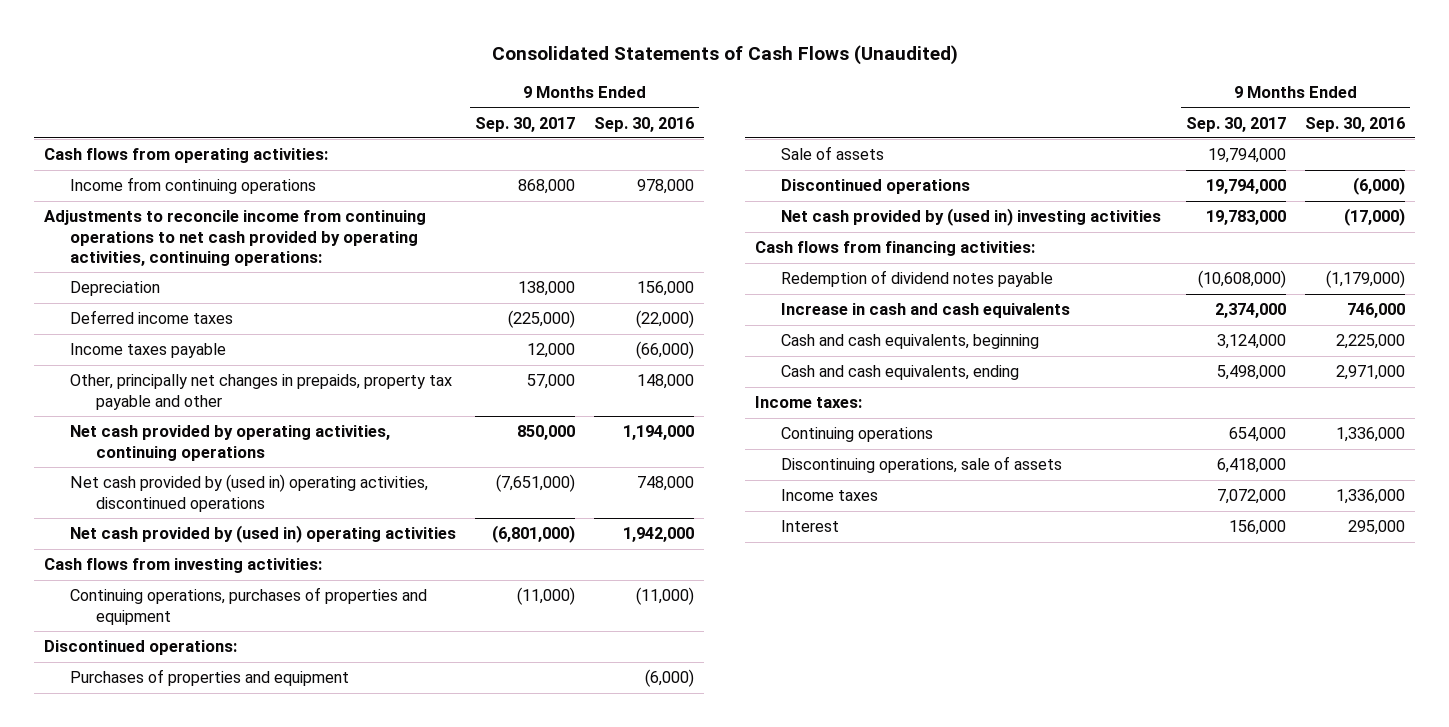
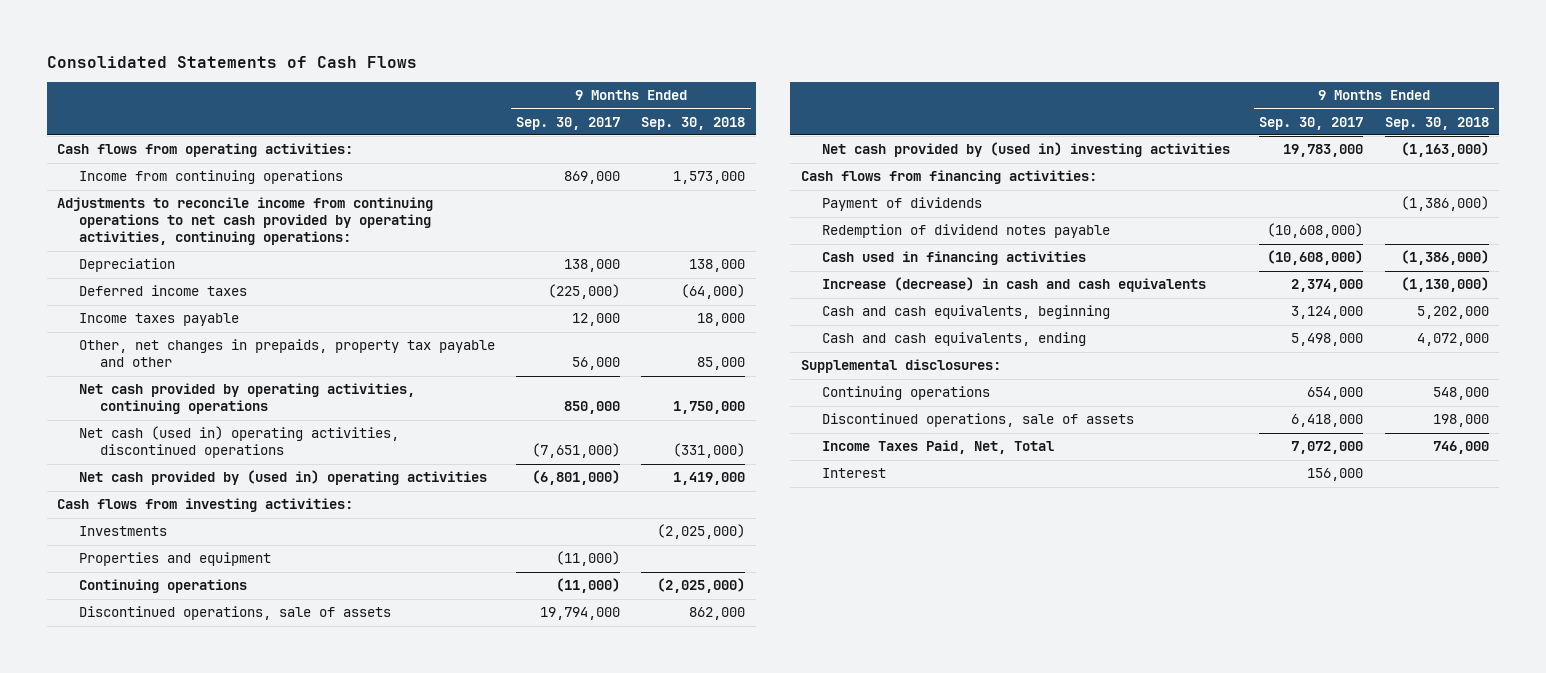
[491,45,958,66] Consolidated Statements of Cash Flows (Unaudited) -> [46,55,417,68] Consolidated Statements of Cash Flows
[594,116,695,132] Sep. 30, 2016 -> none
none -> [641,116,746,130] Sep. 30, 2018
[518,179,576,195] 868,000 -> [563,171,620,185] 869,000
[69,374,452,410] Other, principally net changes in prepaids, property tax payable and other -> [78,339,495,368] Other, net changes in prepaids, property tax payable and other
[527,374,576,390] 57,000 -> [571,357,620,371] 56,000
[69,474,428,512] Net cash provided by (used in) operating activities, discontinued operations -> [78,426,399,459] Net cash (used in) operating activities, discontinued operations
[43,640,237,656] Discontinued operations: -> none
[69,669,349,687] Purchases of properties and equipment -> none
[780,179,970,195] Discontinued operations -> none
none -> [78,526,167,537] Investments
[69,587,427,625] Continuing operations, purchases of properties and equipment -> [78,552,271,567] Properties and equipment
none -> [78,579,247,594] Continuing operations
[780,146,884,161] Sale of assets -> [78,606,391,621] Discontinued operations, sale of assets
none -> [821,197,982,212] Payment of dividends
none -> [821,251,1086,266] Cash used in financing activities
[780,303,1070,319] Increase in cash and cash equivalents -> [821,277,1206,293] Increase (decrease) in cash and cash equivalents
[754,396,862,409] Income taxes: -> none
none -> [800,359,1001,374] Supplemental disclosures:
[780,456,1062,474] Discontinuing operations, sale of assets -> [821,413,1134,428] Discontinued operations, sale of assets
[780,489,878,502] Income taxes -> [821,440,1054,455] Income Taxes Paid, Net, Total

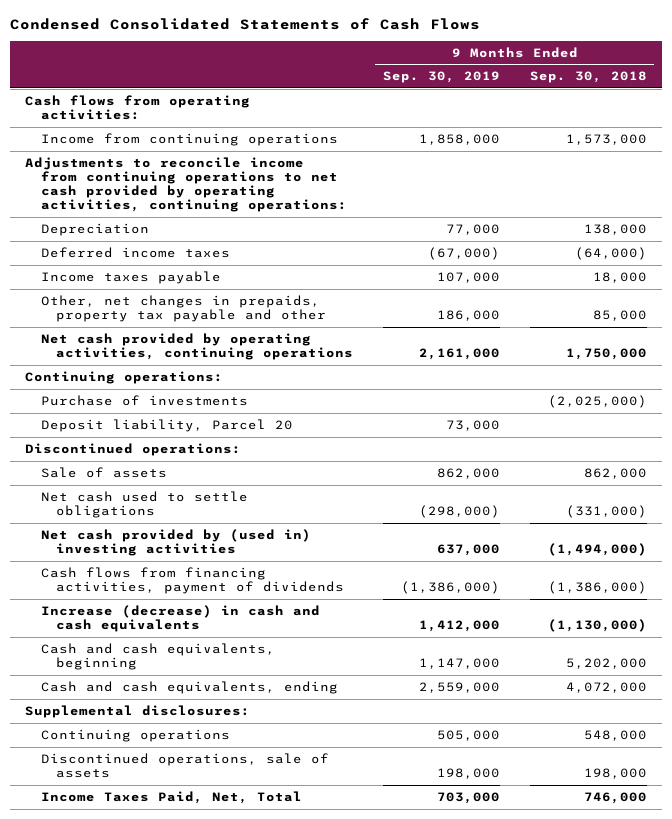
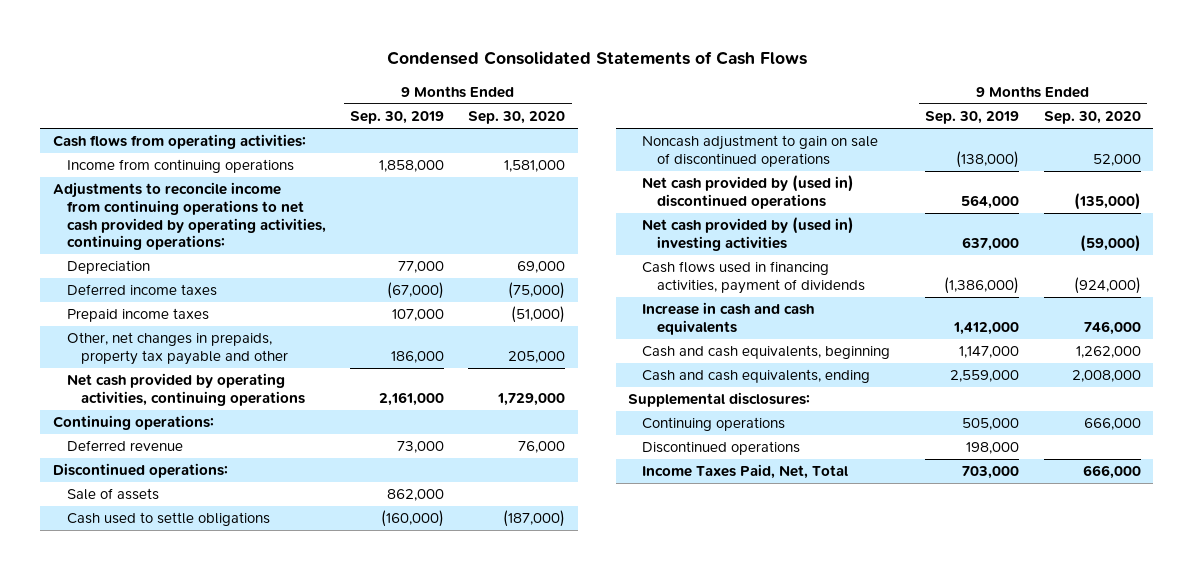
[529,71,647,84] Sep. 30, 2018 -> none
none -> [468,111,566,125] Sep. 30, 2020
[40,270,221,284] Income taxes payable -> [66,308,209,323] Prepaid income taxes
[40,394,248,406] Purchase of investments -> none
[40,418,293,432] Deposit liability, Parcel 20 -> none
none -> [66,440,183,452] Deferred revenue
none -> [66,512,270,527] Cash used to settle obligations
none -> [642,135,879,168] Noncash adjustment to gain on sale of discontinued operations
[40,490,248,519] Net cash used to settle obligations -> [642,175,855,210] Net cash provided by (used in) discontinued operations
[418,505,500,519] (298,000) -> [961,195,1020,210] 564,000
[40,566,344,595] Cash flows from financing activities, payment of dividends -> [642,261,865,295] Cash flows used in financing activities, payment of dividends
[40,604,320,633] Increase (decrease) in cash and cash equivalents -> [642,302,815,336] Increase in cash and cash equivalents
[40,752,329,779] Discontinued operations, sale of assets -> [642,441,801,456] Discontinued operations

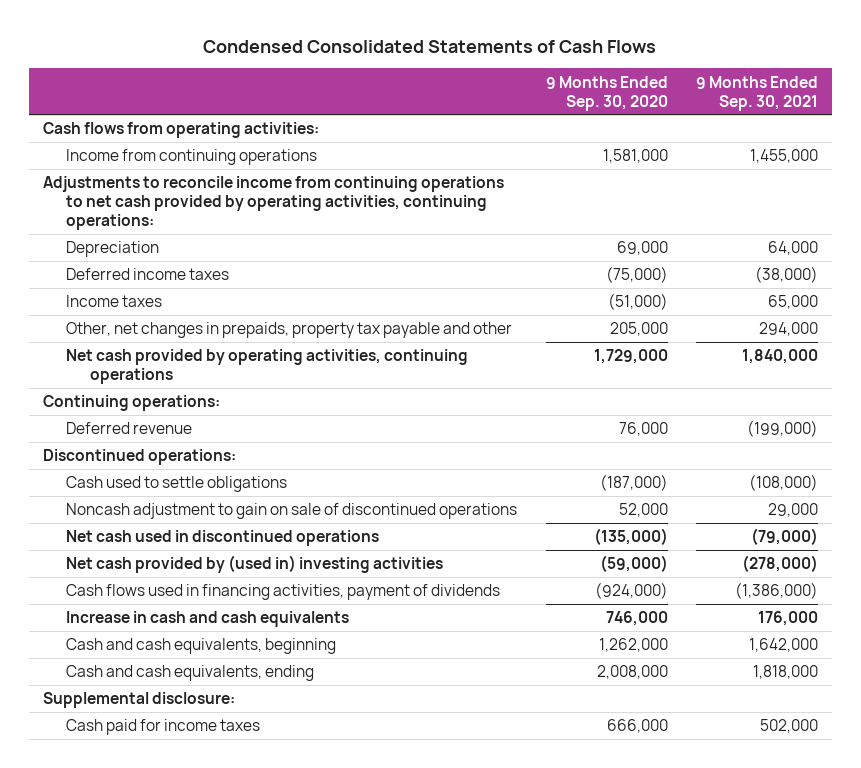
[350,111,445,125] Sep. 30, 2019 -> none
none -> [695,75,818,111] 9 Months Ended Sep. 30, 2021
[66,308,209,323] Prepaid income taxes -> [66,295,163,308] Income taxes
[66,488,159,501] Sale of assets -> none
[642,175,855,210] Net cash provided by (used in) discontinued operations -> [66,530,380,547] Net cash used in discontinued operations
[642,417,786,432] Continuing operations -> none
[642,441,801,456] Discontinued operations -> none
[627,392,810,408] Supplemental disclosures: -> [42,692,235,709] Supplemental disclosure:
[642,464,849,480] Income Taxes Paid, Net, Total -> [66,719,261,736] Cash paid for income taxes

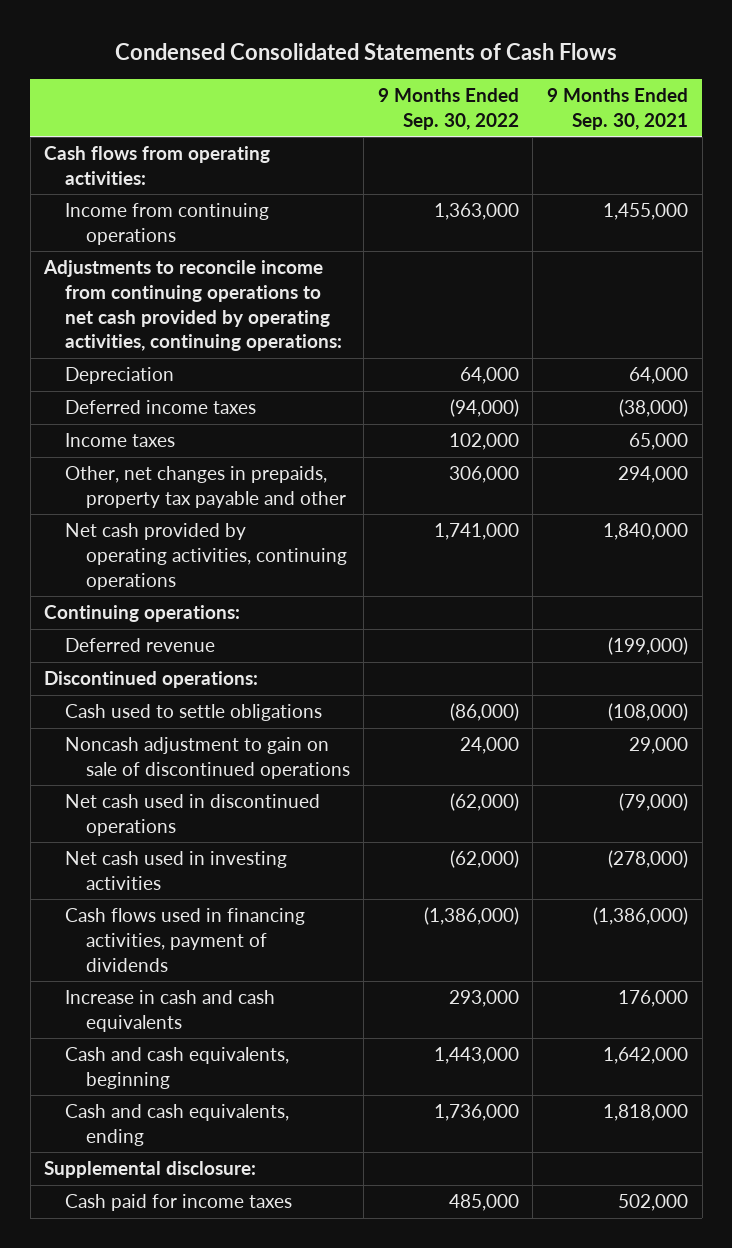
[545,75,668,111] 9 Months Ended Sep. 30, 2020 -> none
none -> [377,88,519,130] 9 Months Ended Sep. 30, 2022
[66,555,444,574] Net cash provided by (used in) investing activities -> [64,851,287,890] Net cash used in investing activities

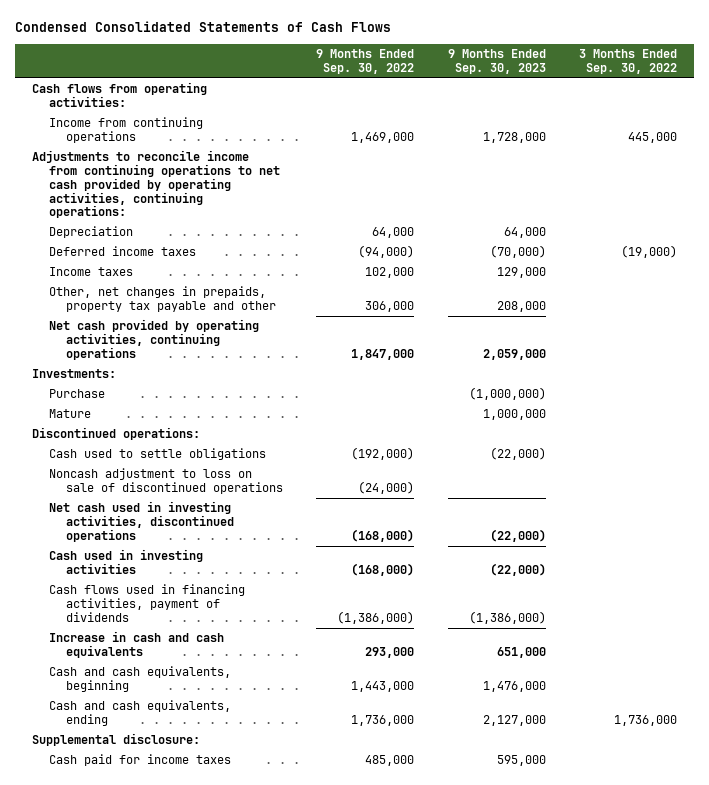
[547,88,689,130] 9 Months Ended Sep. 30, 2021 -> none
none -> [447,49,546,74] 9 Months Ended Sep. 30, 2023
none -> [579,49,678,74] 3 Months Ended Sep. 30, 2022
[433,203,519,221] 1,363,000 -> [351,131,415,143] 1,469,000
[44,605,241,623] Continuing operations: -> none
[64,638,215,653] Deferred revenue -> none
[433,523,519,541] 1,741,000 -> [351,348,415,360] 1,847,000
none -> [31,369,116,379] Investments:
none -> [48,389,105,399] Purchase
none -> [48,409,91,419] Mature
[449,703,519,722] (86,000) -> [351,447,415,461] (192,000)
[64,737,350,779] Noncash adjustment to gain on sale of discontinued operations -> [48,468,283,494] Noncash adjustment to loss on sale of discontinued operations
[459,737,519,755] 24,000 -> [358,480,415,494] (24,000)
[64,794,320,836] Net cash used in discontinued operations -> [48,501,234,542] Net cash used in investing activities, discontinued operations
[449,793,519,812] (62,000) -> [351,528,415,542] (168,000)
[64,851,287,890] Net cash used in investing activities -> [48,549,203,574] Cash used in investing activities
[449,850,519,869] (62,000) -> [351,562,415,576] (168,000)

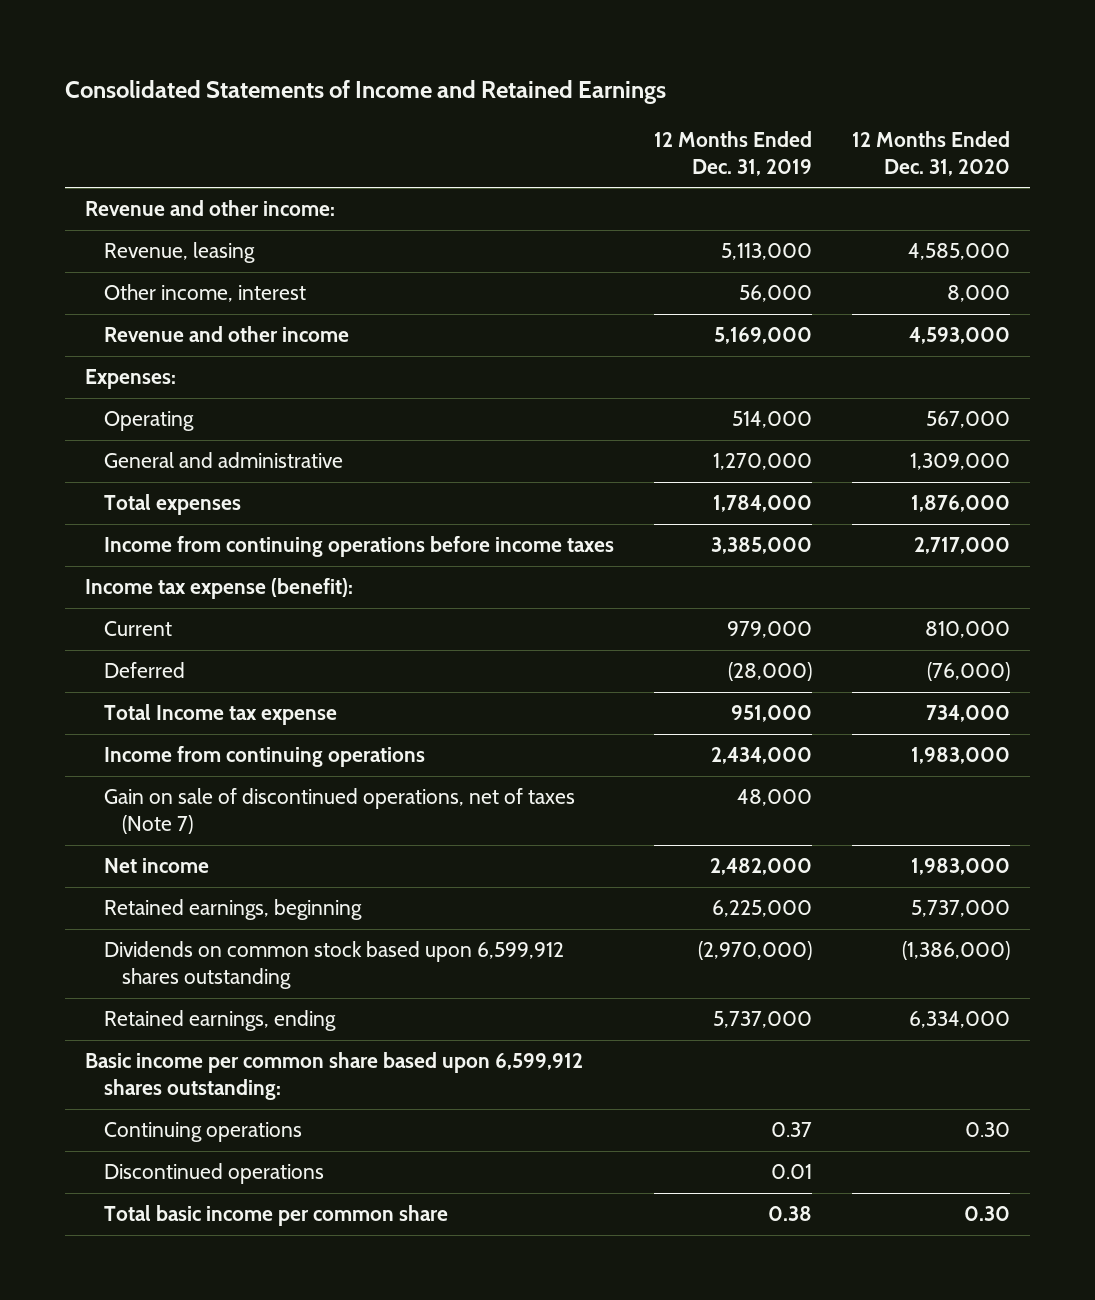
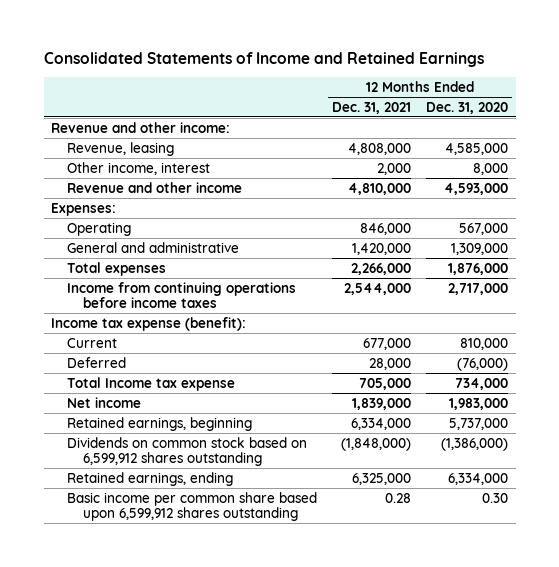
[653,130,812,176] 12 Months Ended Dec. 31, 2019 -> none
none -> [332,101,412,114] Dec. 31, 2021
[103,746,425,768] Income from continuing operations -> none
[103,788,575,835] Gain on sale of discontinued operations, net of taxes (Note 7) -> none
[103,941,564,990] Dividends on common stock based upon 6,599,912 shares outstanding -> [67,436,308,467] Dividends on common stock based on 6,599,912 shares outstanding
[85,1052,584,1101] Basic income per common share based upon 6,599,912 shares outstanding: -> none
[103,1122,302,1143] Continuing operations -> none
[103,1163,324,1185] Discontinued operations -> none
[103,1205,448,1227] Total basic income per common share -> [67,491,318,522] Basic income per common share based upon 6,599,912 shares outstanding

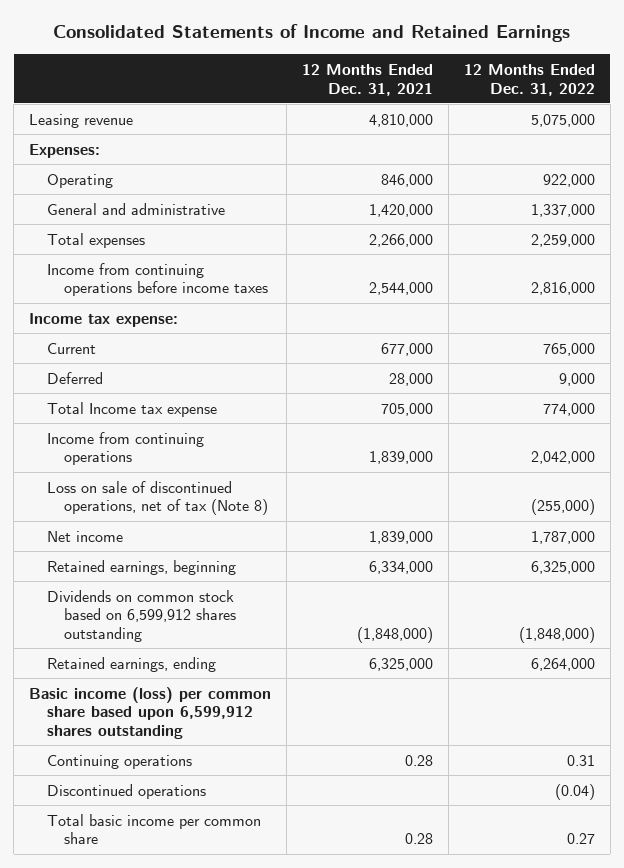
[426,101,509,114] Dec. 31, 2020 -> none
none -> [463,64,595,96] 12 Months Ended Dec. 31, 2022
[51,121,231,133] Revenue and other income: -> none
[67,161,211,175] Other income, interest -> none
[67,181,243,193] Revenue and other income -> none
[67,141,175,156] Revenue, leasing -> [28,113,133,128] Leasing revenue
[348,142,412,155] 4,808,000 -> [368,113,433,127] 4,810,000
[51,316,247,331] Income tax expense (benefit): -> [28,312,178,327] Income tax expense:
none -> [46,431,204,466] Income from continuing operations
none -> [46,480,269,516] Loss on sale of discontinued operations, net of tax (Note 8)
none -> [28,686,271,739] Basic income (loss) per common share based upon 6,599,912 shares outstanding
none -> [46,754,192,769] Continuing operations
none -> [46,783,206,799] Discontinued operations
[67,491,318,522] Basic income per common share based upon 6,599,912 shares outstanding -> [46,813,261,845] Total basic income per common share

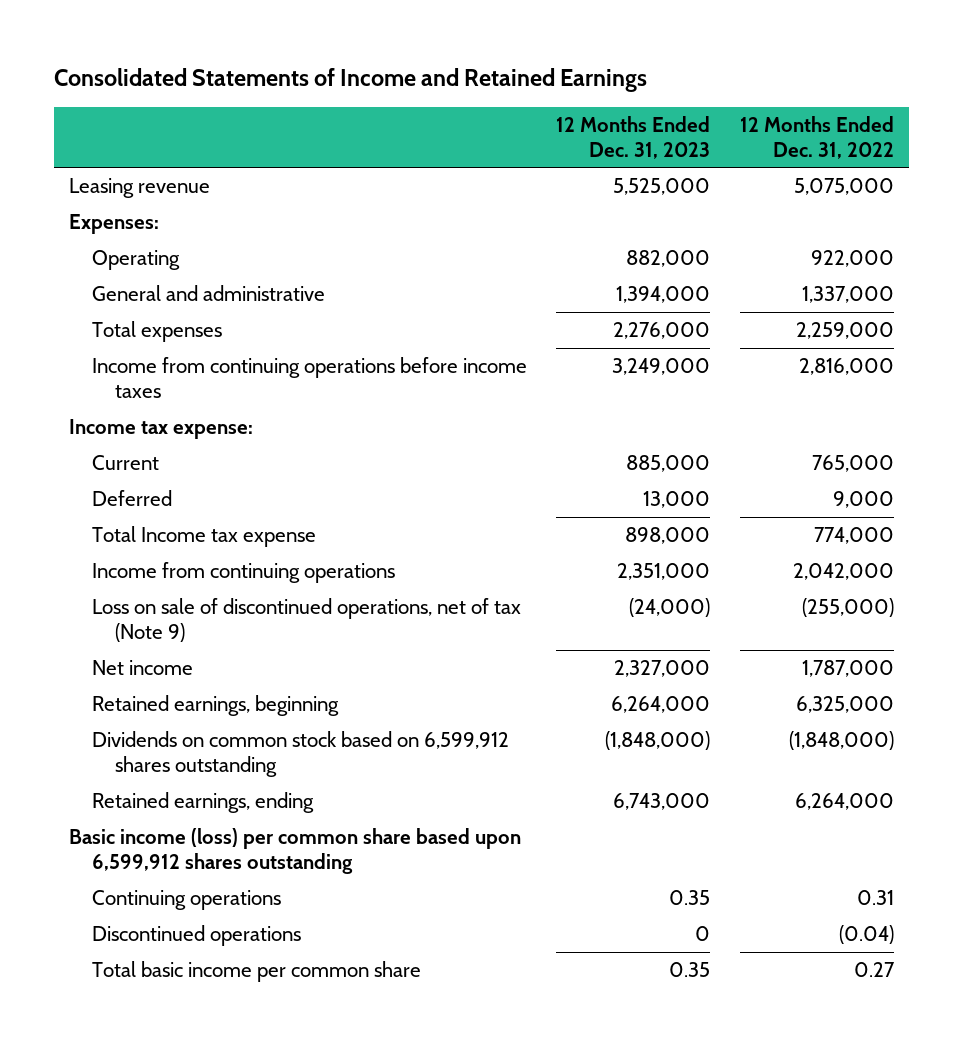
[301,64,433,96] 12 Months Ended Dec. 31, 2021 -> none
none -> [556,115,711,159] 12 Months Ended Dec. 31, 2023
[46,480,269,516] Loss on sale of discontinued operations, net of tax (Note 8) -> [91,598,521,642] Loss on sale of discontinued operations, net of tax (Note 9)

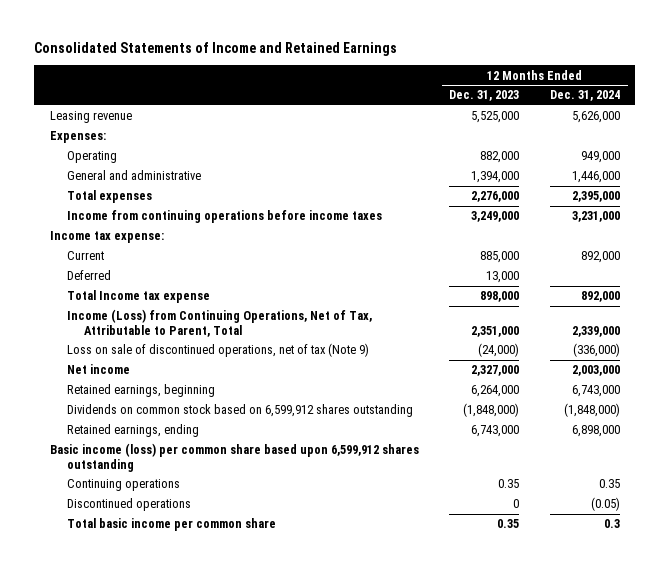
[739,115,894,159] 12 Months Ended Dec. 31, 2022 -> none
none -> [549,90,620,102] Dec. 31, 2024
[91,562,395,584] Income from continuing operations -> [66,309,372,337] Income (Loss) from Continuing Operations, Net of Tax, Attributable to Parent, Total

